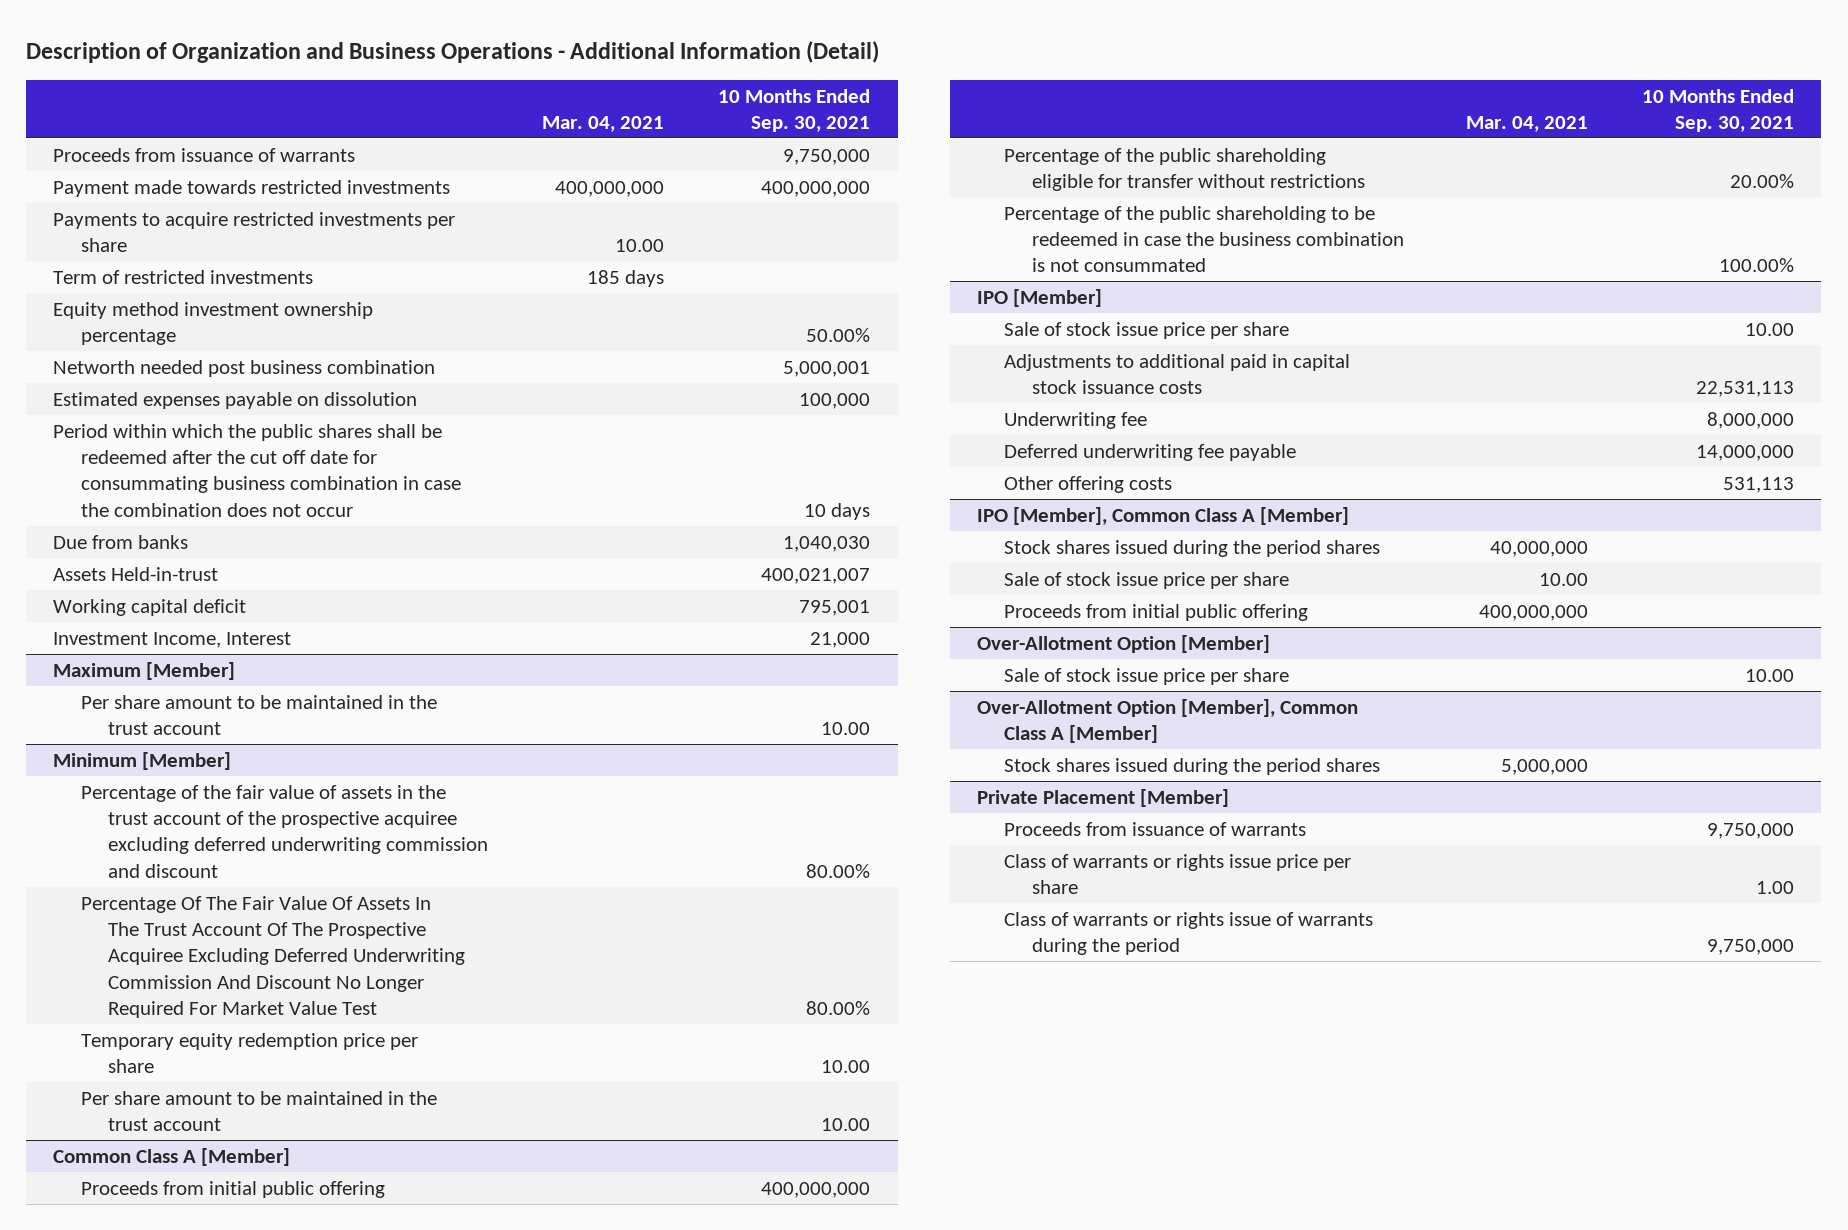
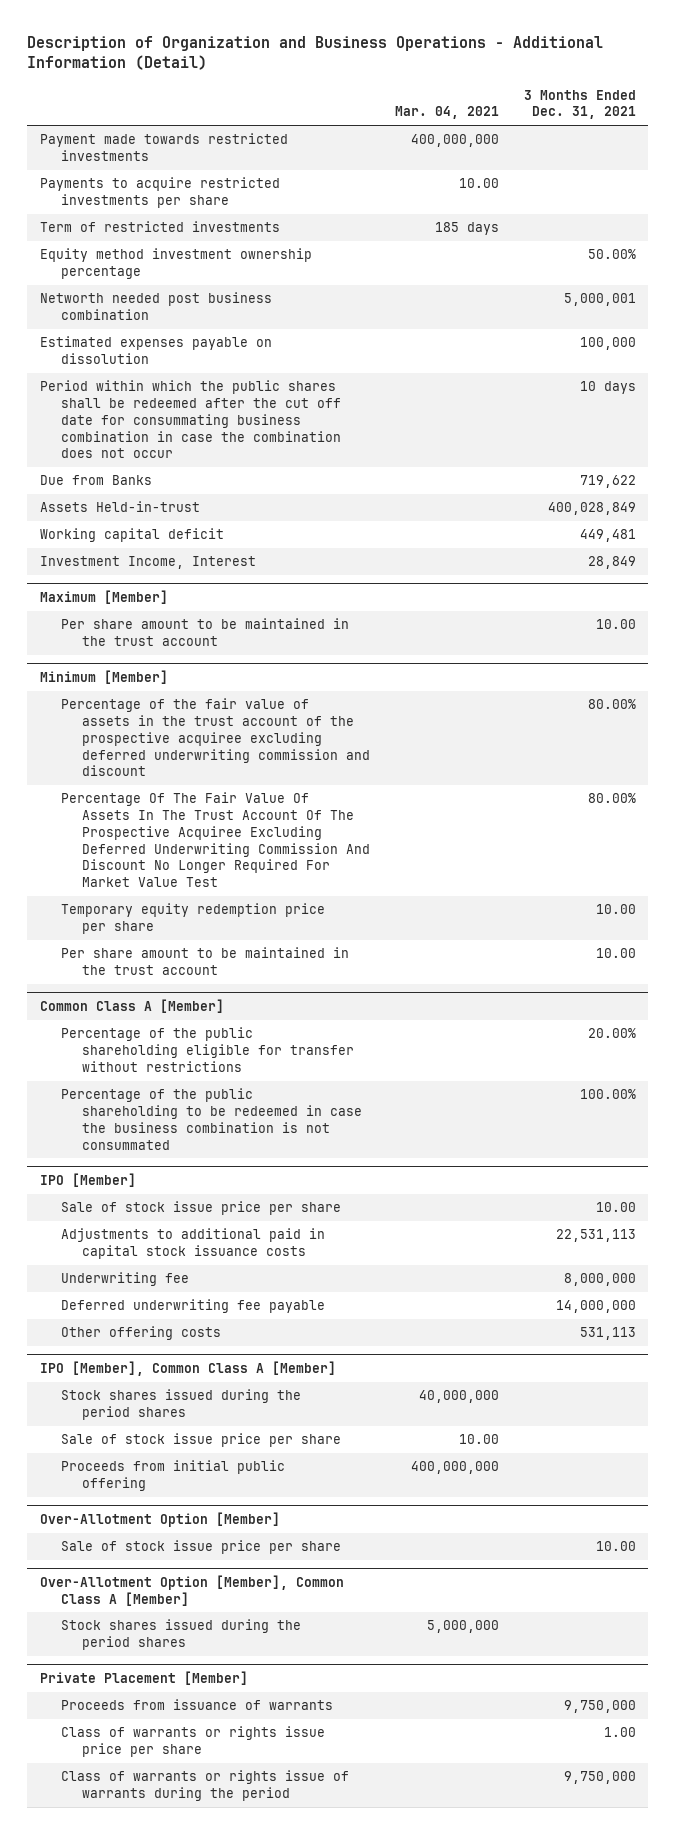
[718,88,871,132] 10 Months Ended Sep. 30, 2021 -> none
none -> [523,89,636,120] 3 Months Ended Dec. 31, 2021
[53,147,356,162] Proceeds from issuance of warrants -> none
[53,534,189,549] Due from banks -> [39,475,152,486] Due from Banks
[80,1180,385,1198] Proceeds from initial public offering -> none

